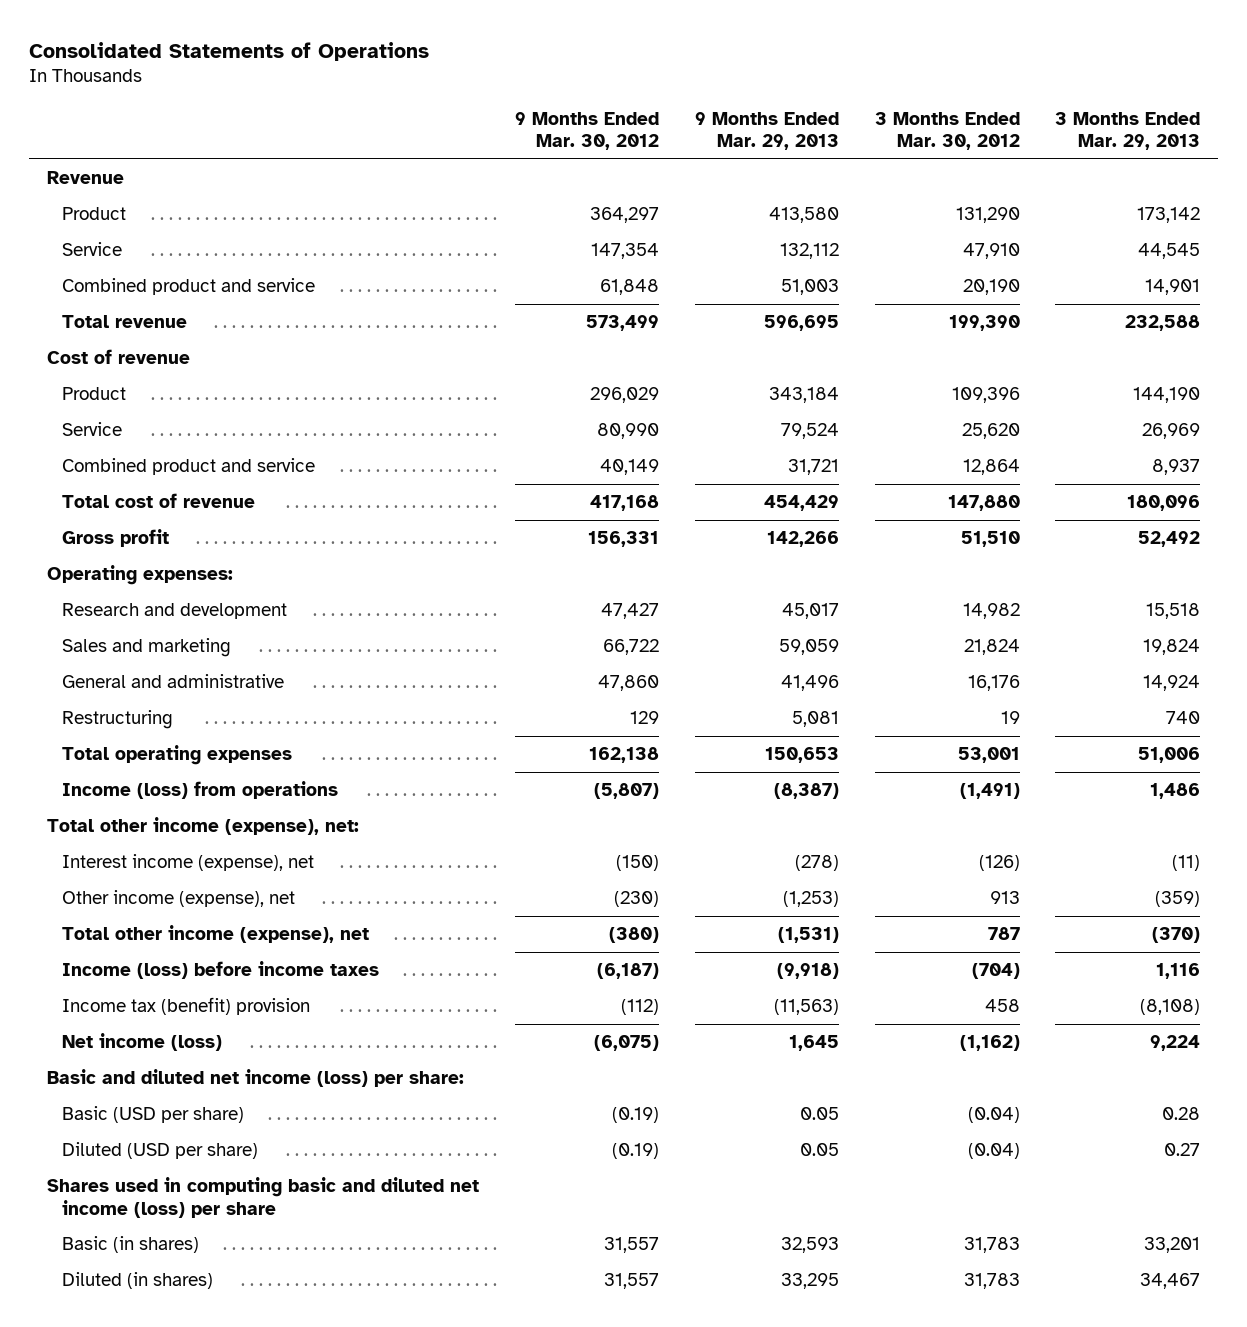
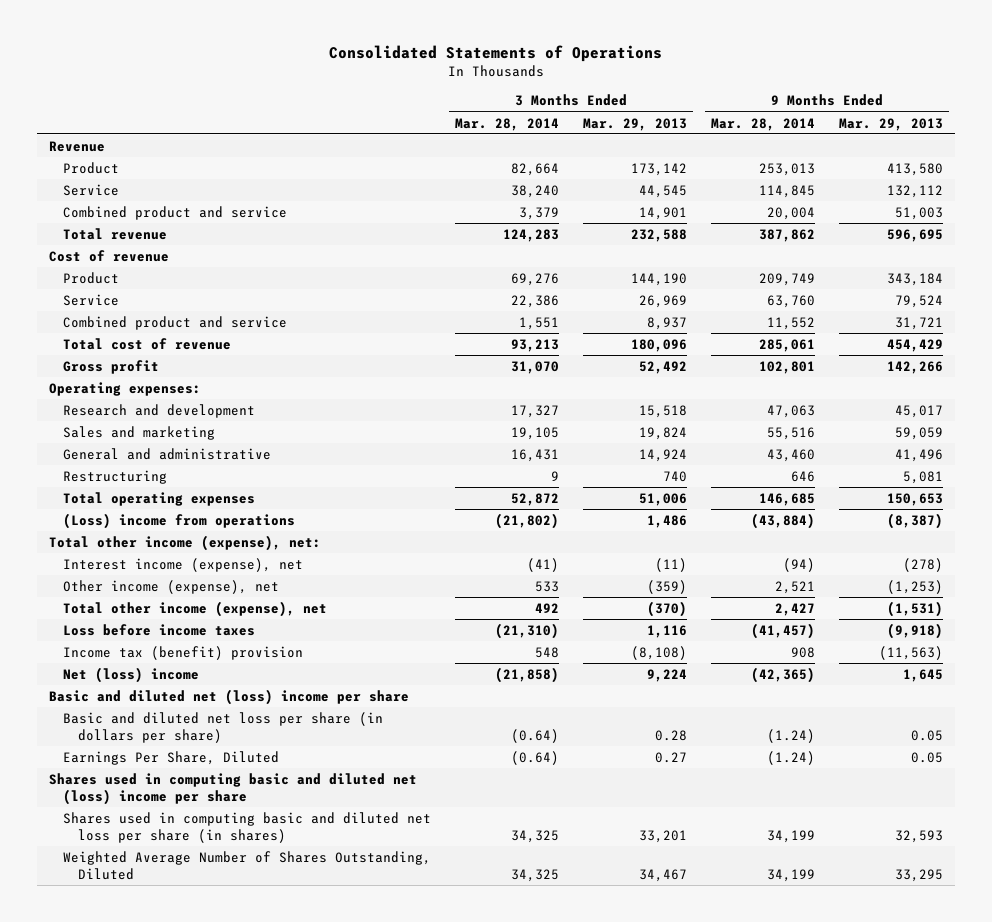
[514,111,659,151] 9 Months Ended Mar. 30, 2012 -> none
[874,111,1020,151] 3 Months Ended Mar. 30, 2012 -> none
none -> [455,117,560,131] Mar. 28, 2014
none -> [711,117,816,131] Mar. 28, 2014
[62,781,339,800] Income (loss) from operations -> [63,512,296,529] (Loss) income from operations
[62,961,380,980] Income (loss) before income taxes -> [63,623,256,636] Loss before income taxes
[62,1033,223,1052] Net income (loss) -> [63,666,200,683] Net (loss) income
[47,1069,465,1088] Basic and diluted net income (loss) per share: -> [48,688,409,705] Basic and diluted net (loss) income per share
[62,1106,245,1124] Basic (USD per share) -> [63,711,384,743] Basic and diluted net loss per share (in dollars per share)
[62,1142,259,1160] Diluted (USD per share) -> [63,750,280,765] Earnings Per Share, Diluted
[47,1177,480,1218] Shares used in computing basic and diluted net income (loss) per share -> [48,772,417,805] Shares used in computing basic and diluted net (loss) income per share
[62,1236,200,1254] Basic (in shares) -> [63,811,432,843] Shares used in computing basic and diluted net loss per share (in shares)
[62,1272,214,1290] Diluted (in shares) -> [63,850,432,880] Weighted Average Number of Shares Outstanding, Diluted

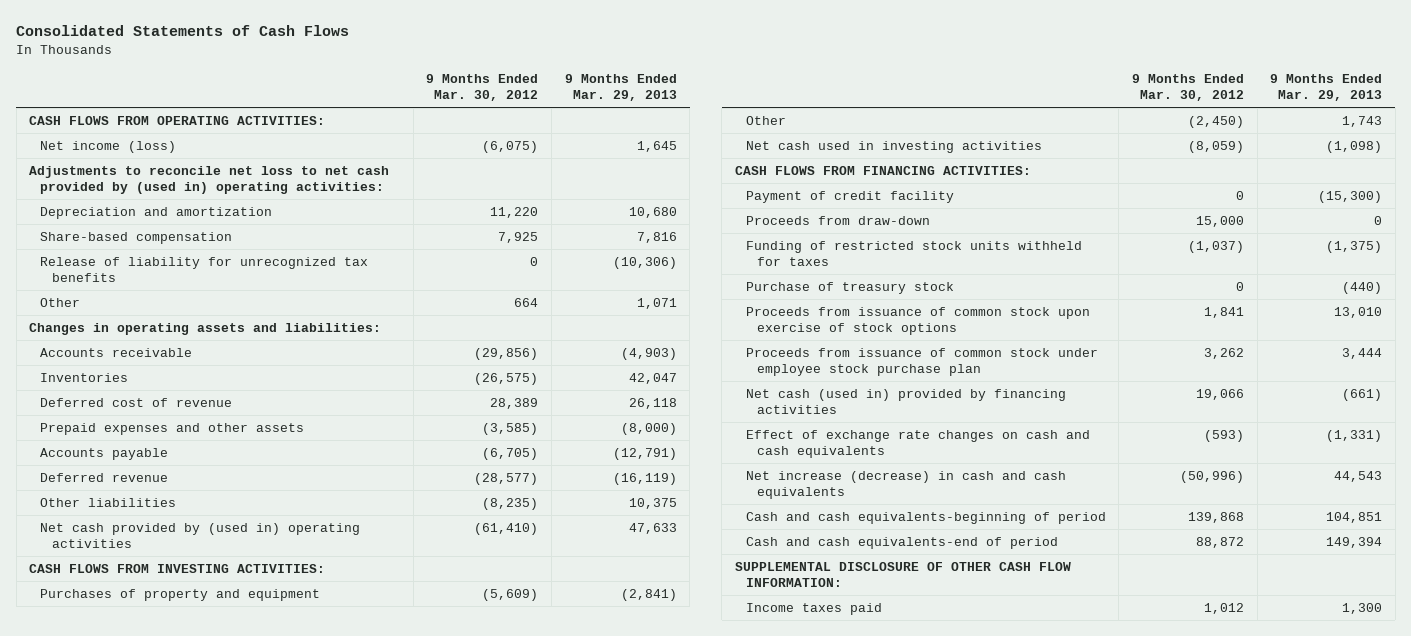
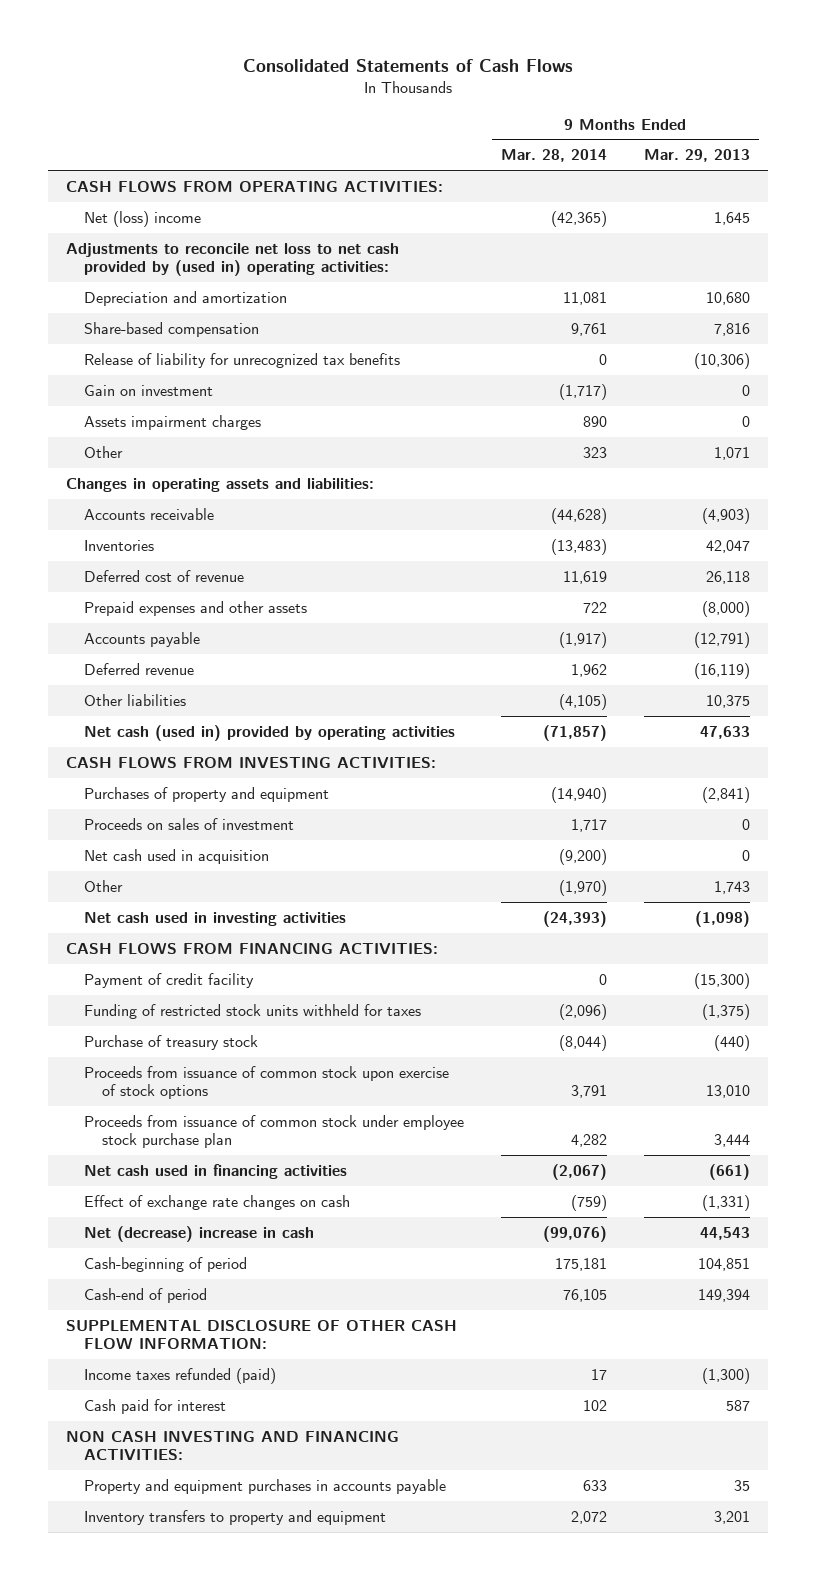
[426,73,539,102] 9 Months Ended Mar. 30, 2012 -> none
none -> [500,149,607,163] Mar. 28, 2014
[40,140,177,153] Net income (loss) -> [83,210,201,227] Net (loss) income
none -> [83,384,213,396] Gain on investment
none -> [83,414,261,430] Assets impairment charges
[40,522,361,548] Net cash provided by (used in) operating activities -> [83,724,455,741] Net cash (used in) provided by operating activities
none -> [83,817,294,830] Proceeds on sales of investment
none -> [83,848,269,864] Net cash used in acquisition
[745,215,930,225] Proceeds from draw-down -> none
[745,388,1066,414] Net cash (used in) provided by financing activities -> [83,1163,347,1179] Net cash used in financing activities
[745,429,1090,458] Effect of exchange rate changes on cash and cash equivalents -> [83,1194,350,1210] Effect of exchange rate changes on cash
[745,470,1066,499] Net increase (decrease) in cash and cash equivalents -> [83,1225,314,1242] Net (decrease) increase in cash
[745,511,1106,524] Cash and cash equivalents-beginning of period -> [83,1256,247,1272] Cash-beginning of period
[745,536,1058,549] Cash and cash equivalents-end of period -> [83,1287,207,1303] Cash-end of period
[745,602,882,615] Income taxes paid -> [83,1367,276,1384] Income taxes refunded (paid)
[1342,602,1383,614] 1,300 -> [701,1367,750,1384] (1,300)
none -> [83,1398,226,1414] Cash paid for interest
none -> [66,1430,400,1461] NON CASH INVESTING AND FINANCING ACTIVITIES:
none -> [83,1478,446,1494] Property and equipment purchases in accounts payable
none -> [83,1509,386,1525] Inventory transfers to property and equipment

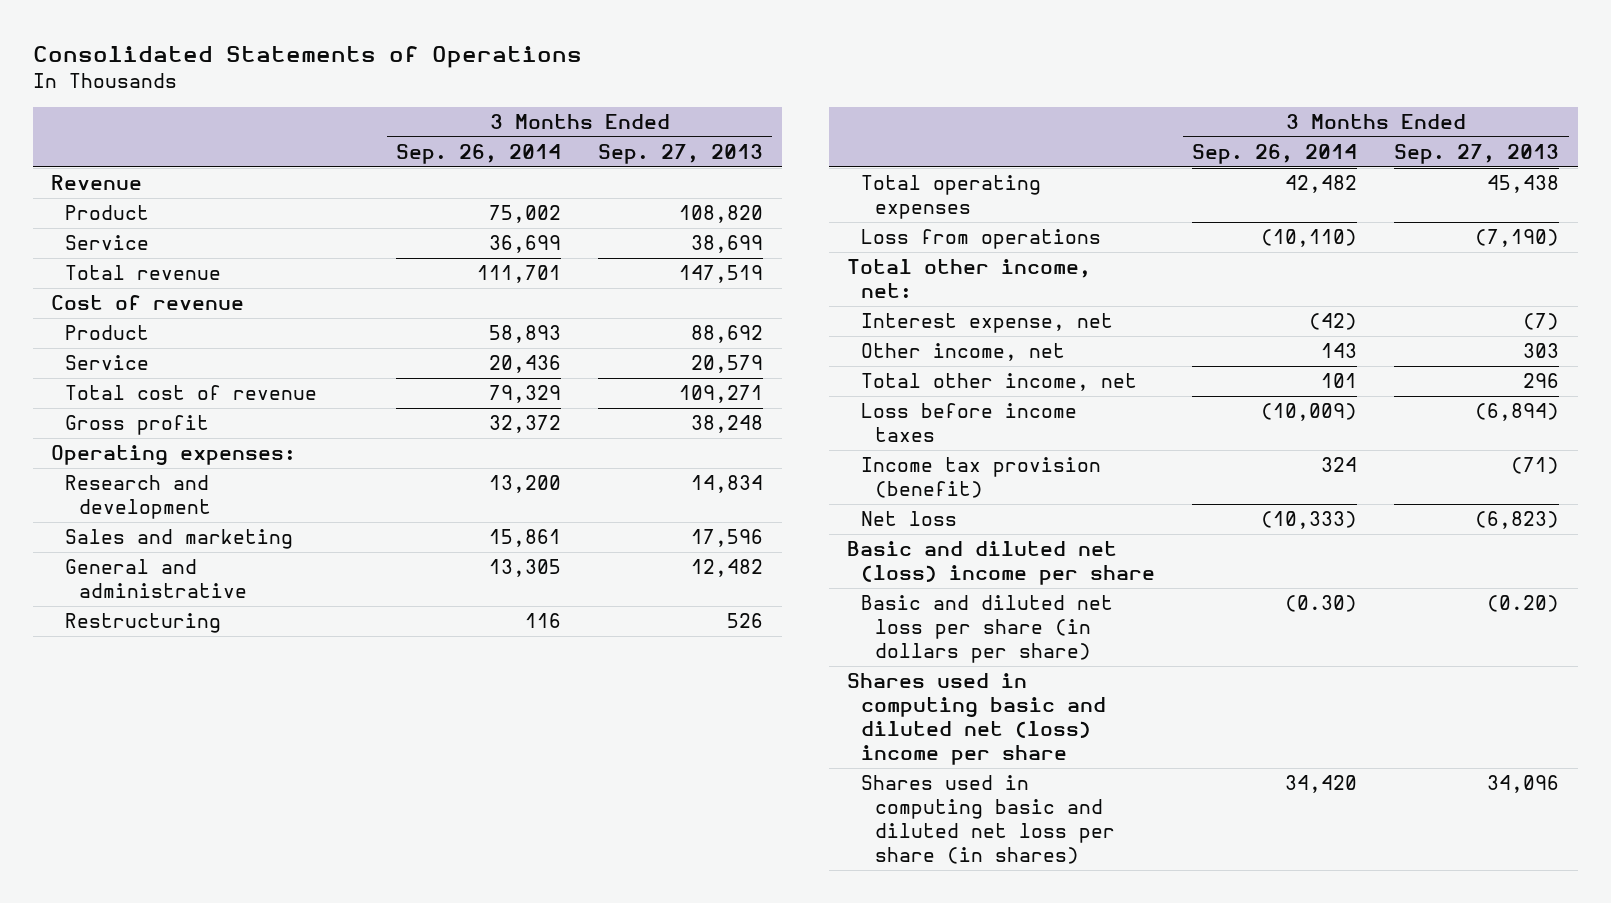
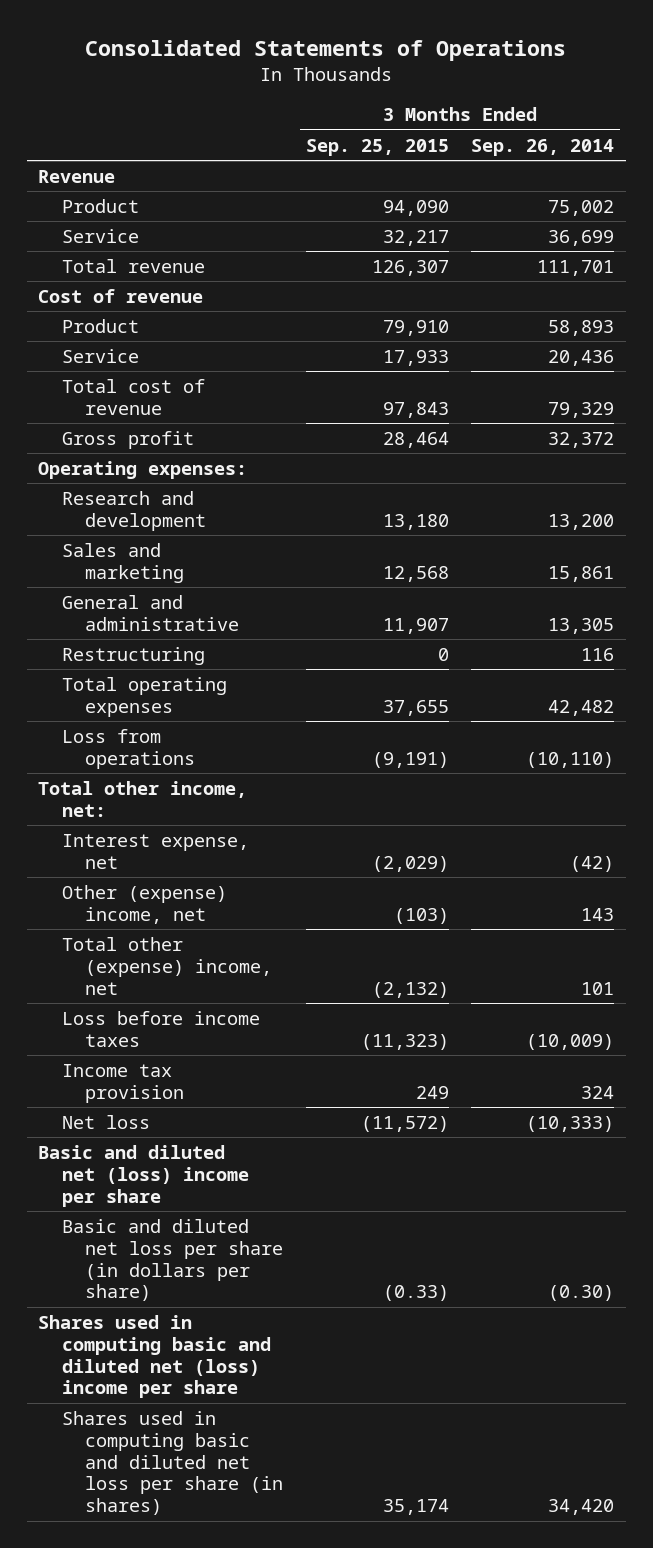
[598,143,764,164] Sep. 27, 2013 -> none
none -> [305,138,449,156] Sep. 25, 2015
[861,343,1066,362] Other income, net -> [61,884,227,924] Other (expense) income, net
[861,373,1138,392] Total other income, net -> [61,936,273,995] Total other (expense) income, net
[861,457,1102,499] Income tax provision (benefit) -> [61,1063,185,1103] Income tax provision

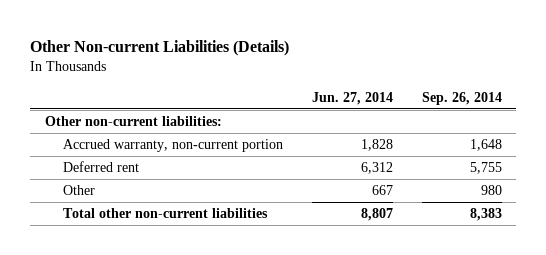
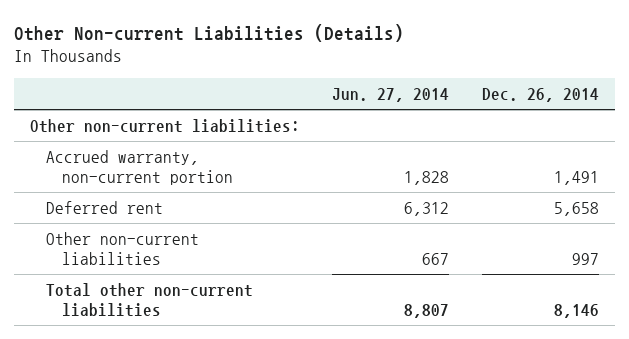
[421,91,502,105] Sep. 26, 2014 -> none
none -> [481,87,599,102] Dec. 26, 2014
[62,185,95,196] Other -> [46,231,200,266] Other non-current liabilities

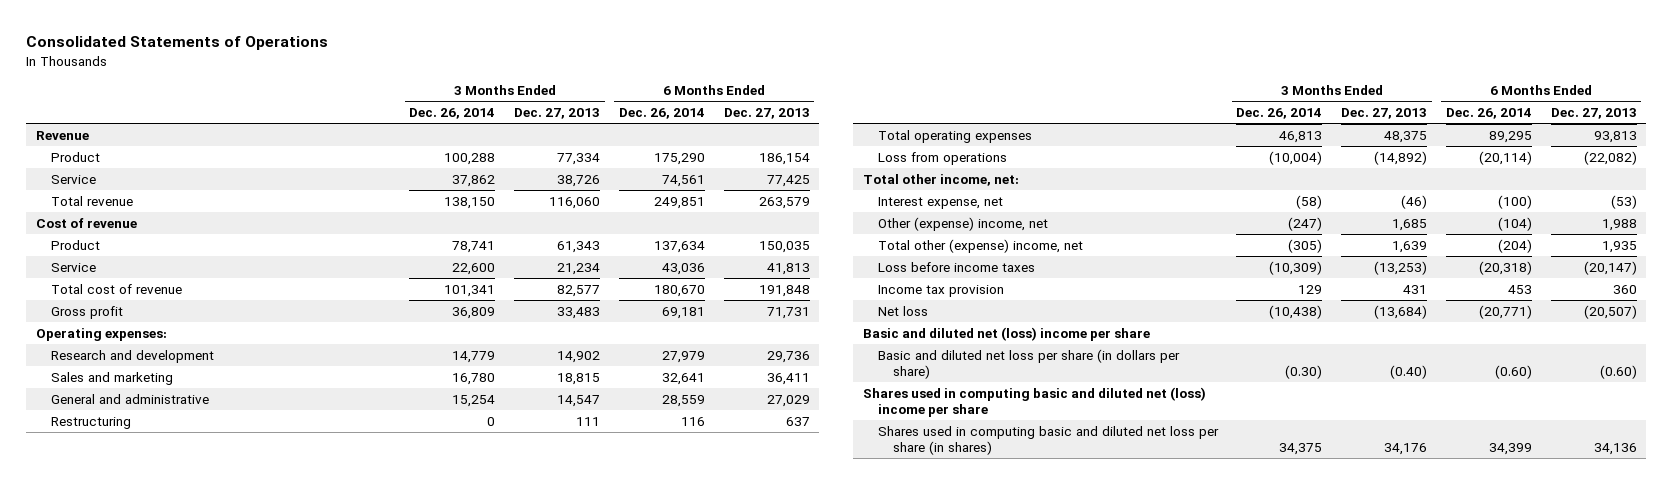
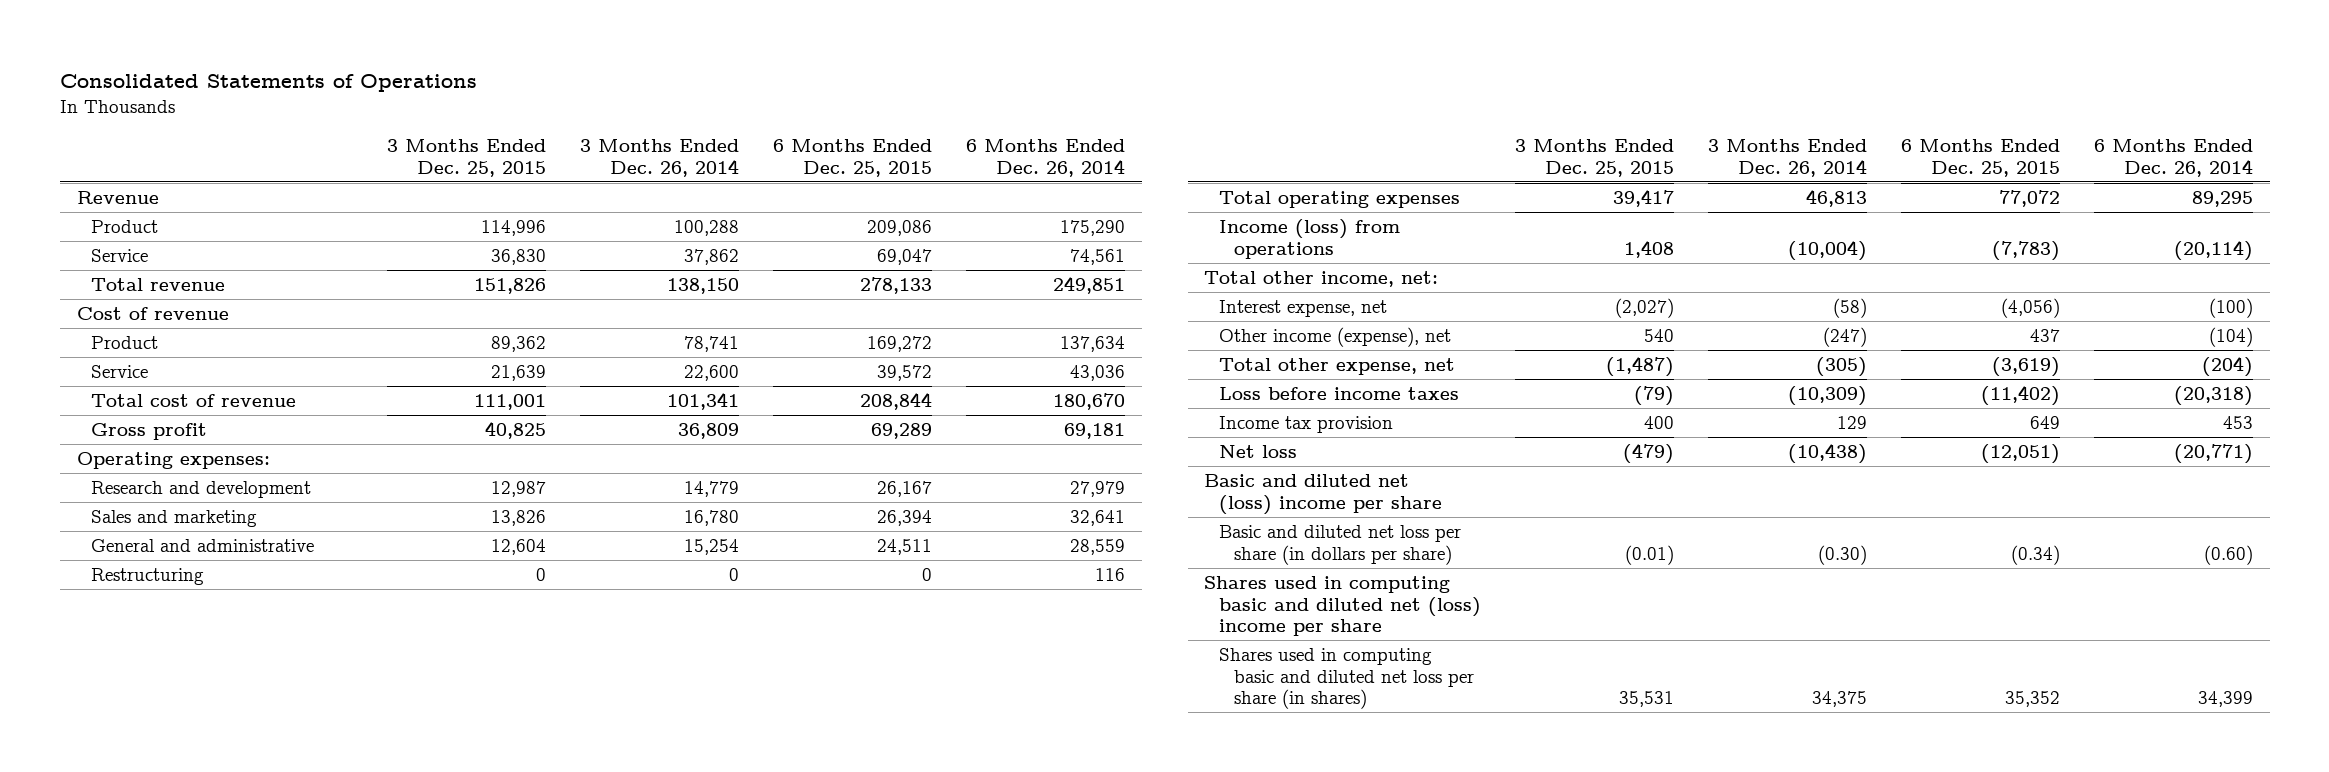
[514,108,601,120] Dec. 27, 2013 -> none
[723,108,810,120] Dec. 27, 2013 -> none
none -> [387,138,547,177] 3 Months Ended Dec. 25, 2015
none -> [772,138,932,177] 6 Months Ended Dec. 25, 2015
[877,151,1007,165] Loss from operations -> [1219,218,1401,259] Income (loss) from operations
[877,216,1048,231] Other (expense) income, net -> [1219,326,1452,347] Other income (expense), net
[877,238,1083,253] Total other (expense) income, net -> [1219,357,1456,375] Total other expense, net

